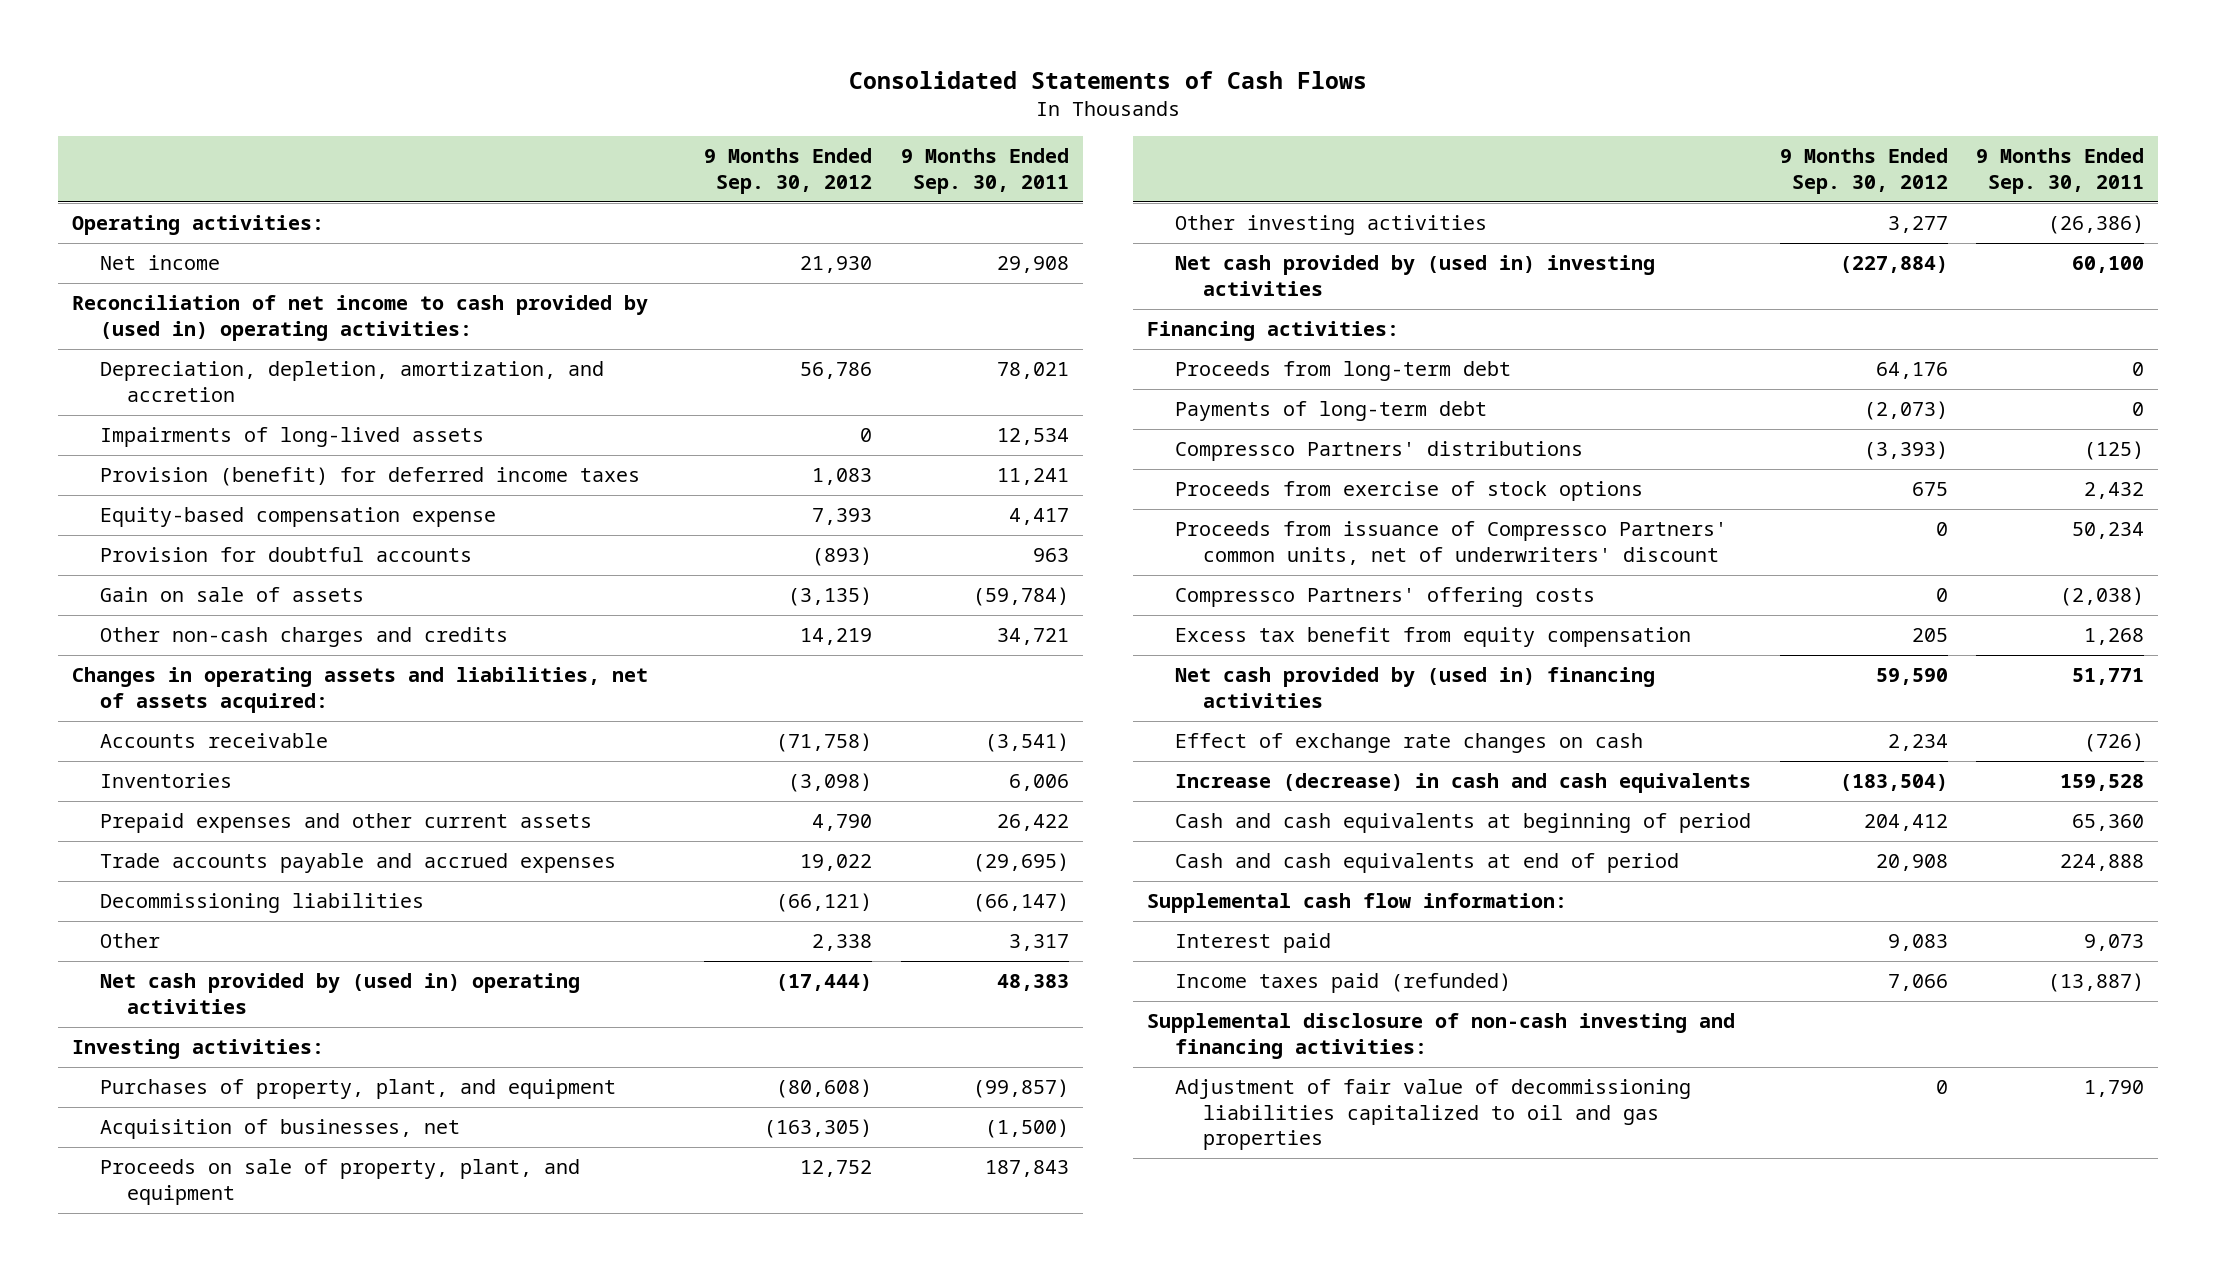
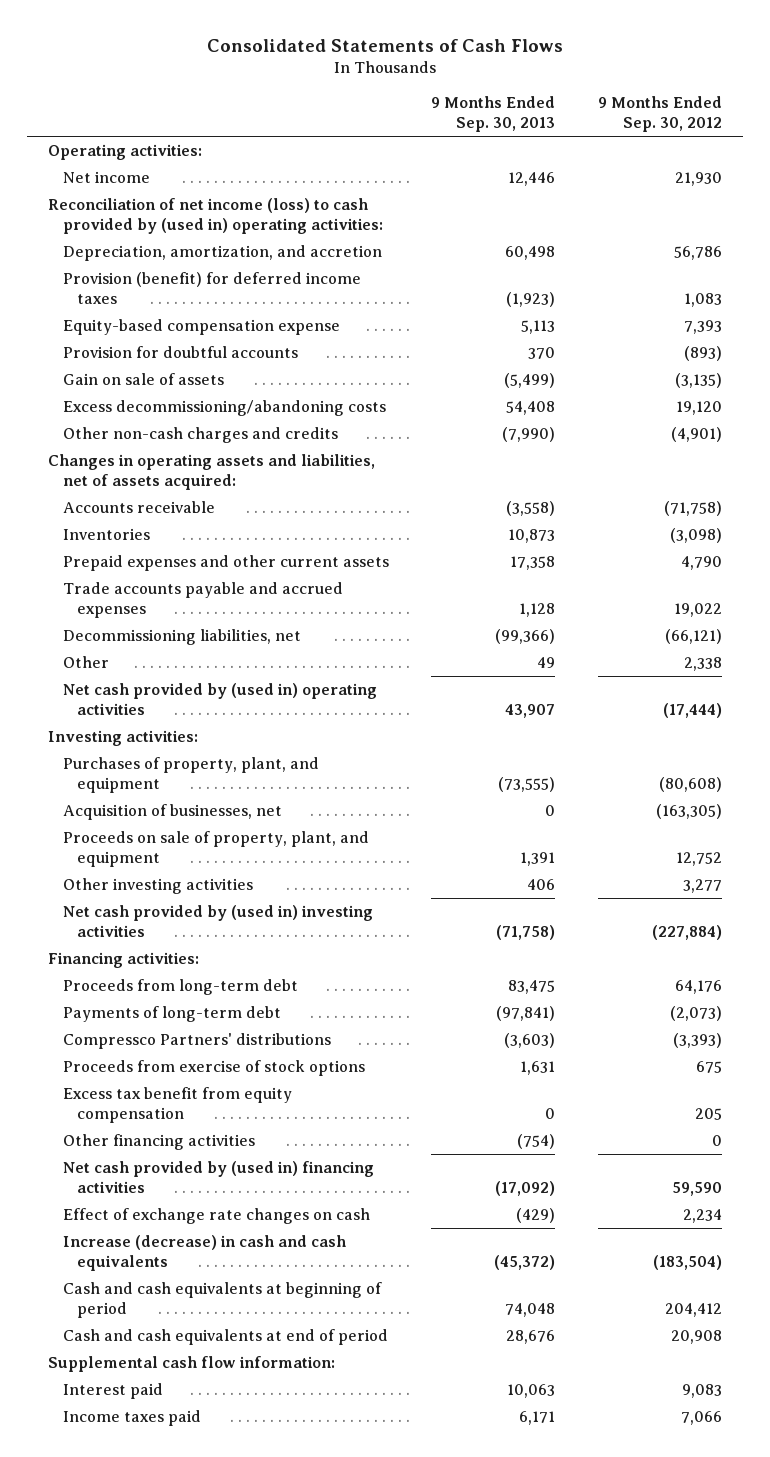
[900,148,1069,194] 9 Months Ended Sep. 30, 2011 -> none
none -> [431,96,556,133] 9 Months Ended Sep. 30, 2013
[99,427,484,448] Impairments of long-lived assets -> none
[72,295,649,341] Reconciliation of net income to cash provided by (used in) operating activities: -> [48,198,383,235] Reconciliation of net income (loss) to cash provided by (used in) operating activities:
[99,361,604,402] Depreciation, depletion, amortization, and accretion -> [62,245,382,262] Depreciation, amortization, and accretion
none -> [62,400,386,417] Excess decommissioning/abandoning costs
[800,628,873,646] 14,219 -> [670,427,722,443] (4,901)
[99,893,424,914] Decommissioning liabilities -> [62,629,301,646] Decommissioning liabilities, net
[1175,521,1728,565] Proceeds from issuance of Compressco Partners' common units, net of underwriters' discount -> none
[1175,587,1596,608] Compressco Partners' offering costs -> none
none -> [62,1134,255,1151] Other financing activities
[1147,1013,1736,1059] Supplemental disclosure of non-cash investing and financing activities: -> none
[1175,1079,1692,1150] Adjustment of fair value of decommissioning liabilities capitalized to oil and gas properties -> none
[1175,973,1512,994] Income taxes paid (refunded) -> [62,1410,201,1427] Income taxes paid

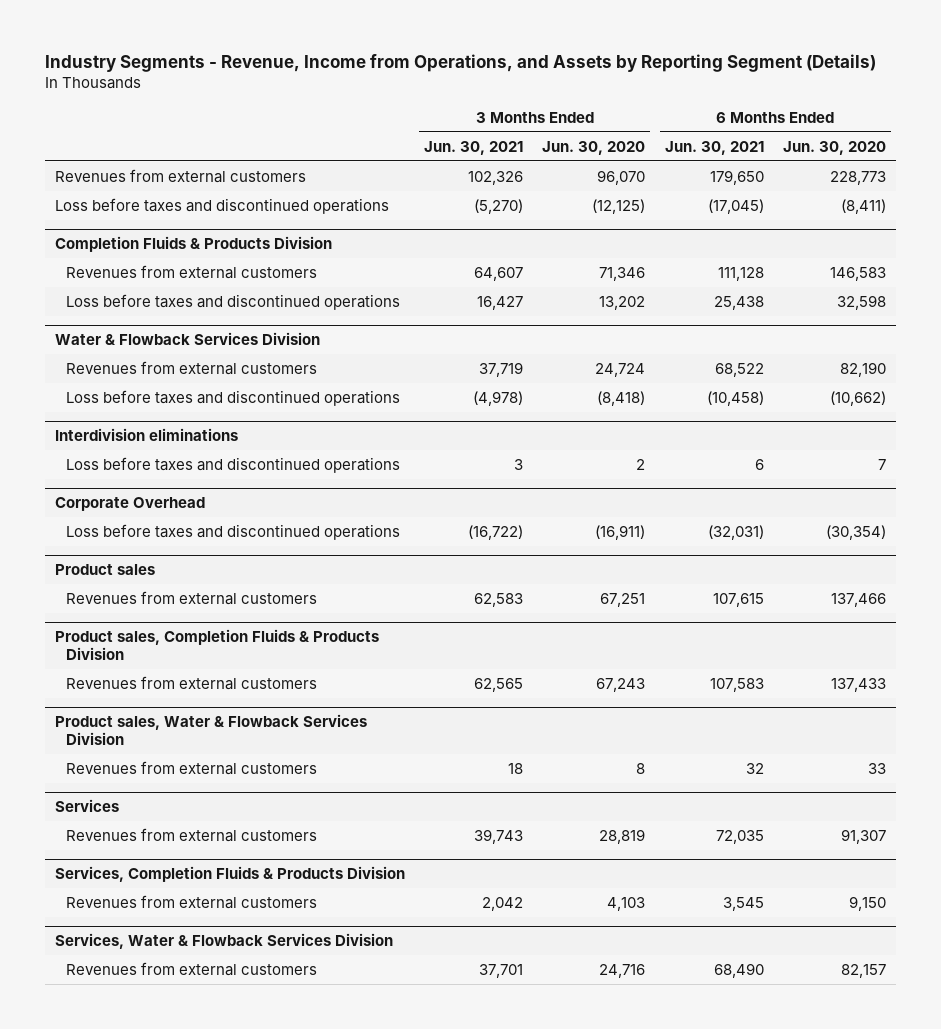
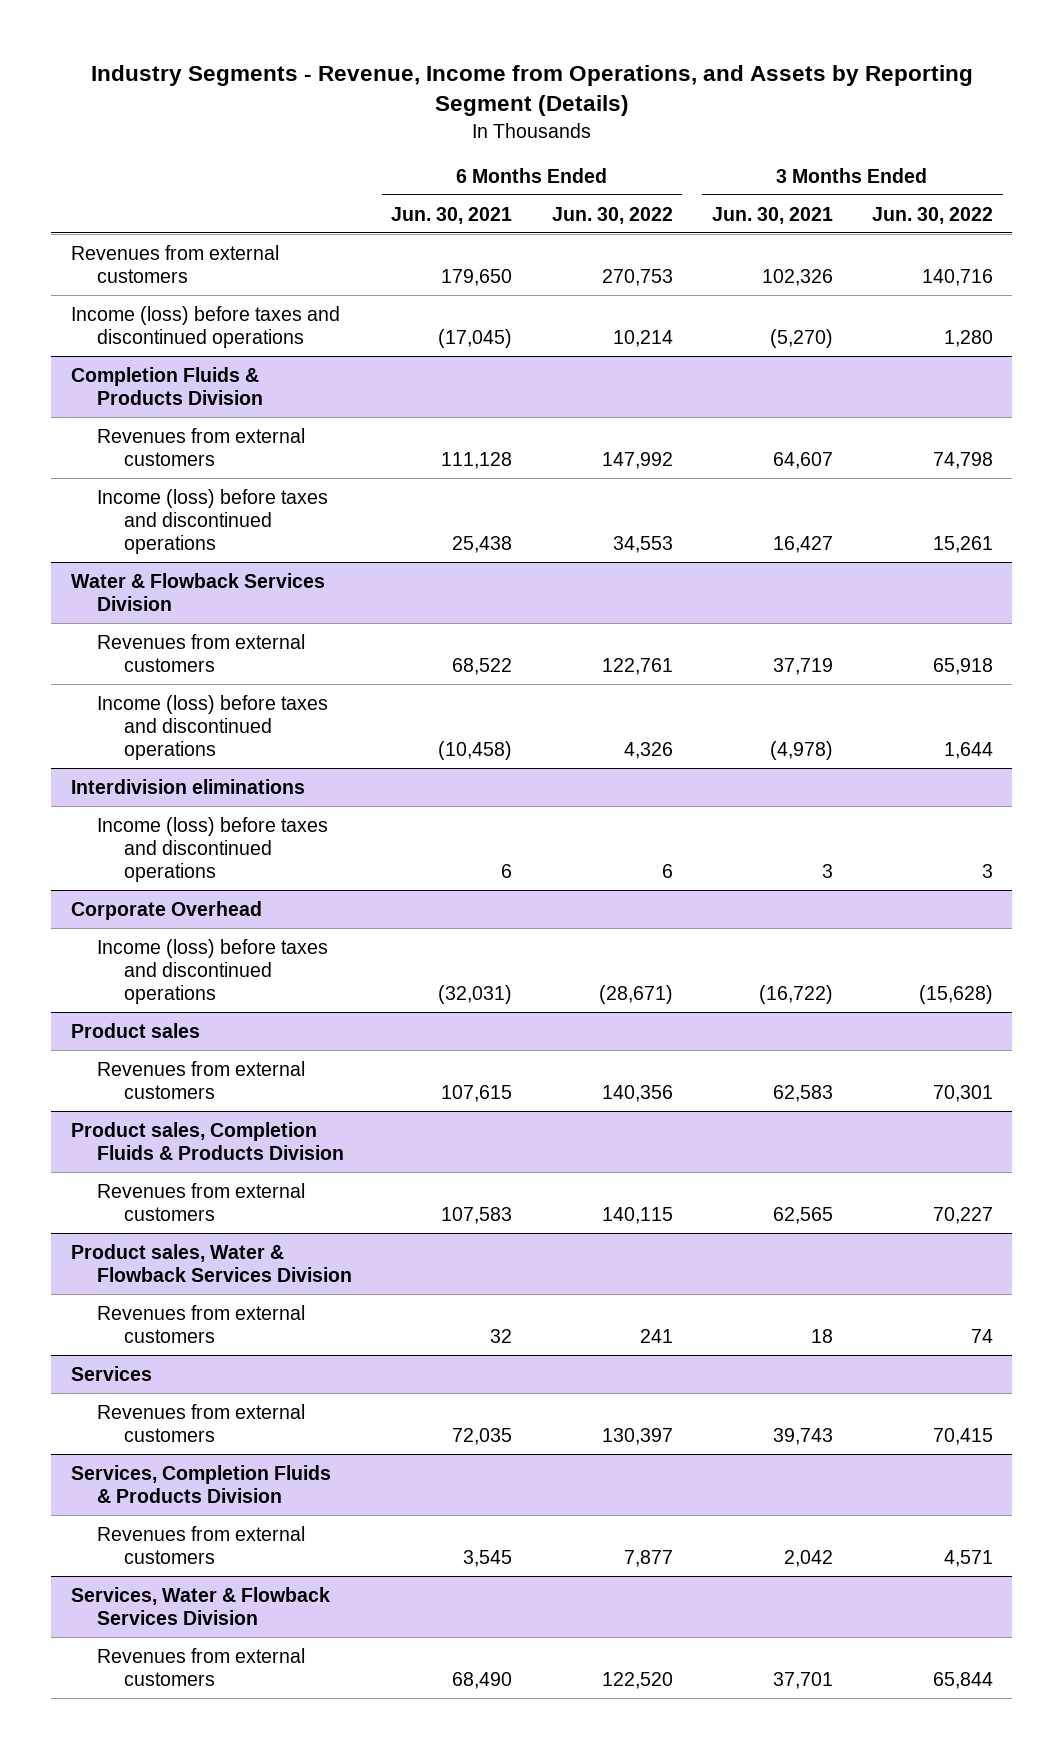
[542,140,646,155] Jun. 30, 2020 -> none
[783,140,887,155] Jun. 30, 2020 -> none
none -> [551,206,673,224] Jun. 30, 2022
none -> [871,206,993,224] Jun. 30, 2022
[54,197,389,214] Loss before taxes and discontinued operations -> [70,305,340,348] Income (loss) before taxes and discontinued operations
[66,293,401,310] Loss before taxes and discontinued operations -> [97,488,329,555] Income (loss) before taxes and discontinued operations
[66,389,401,406] Loss before taxes and discontinued operations -> [97,694,329,761] Income (loss) before taxes and discontinued operations
[66,456,401,473] Loss before taxes and discontinued operations -> [97,816,329,883] Income (loss) before taxes and discontinued operations
[66,523,401,540] Loss before taxes and discontinued operations -> [97,938,329,1005] Income (loss) before taxes and discontinued operations

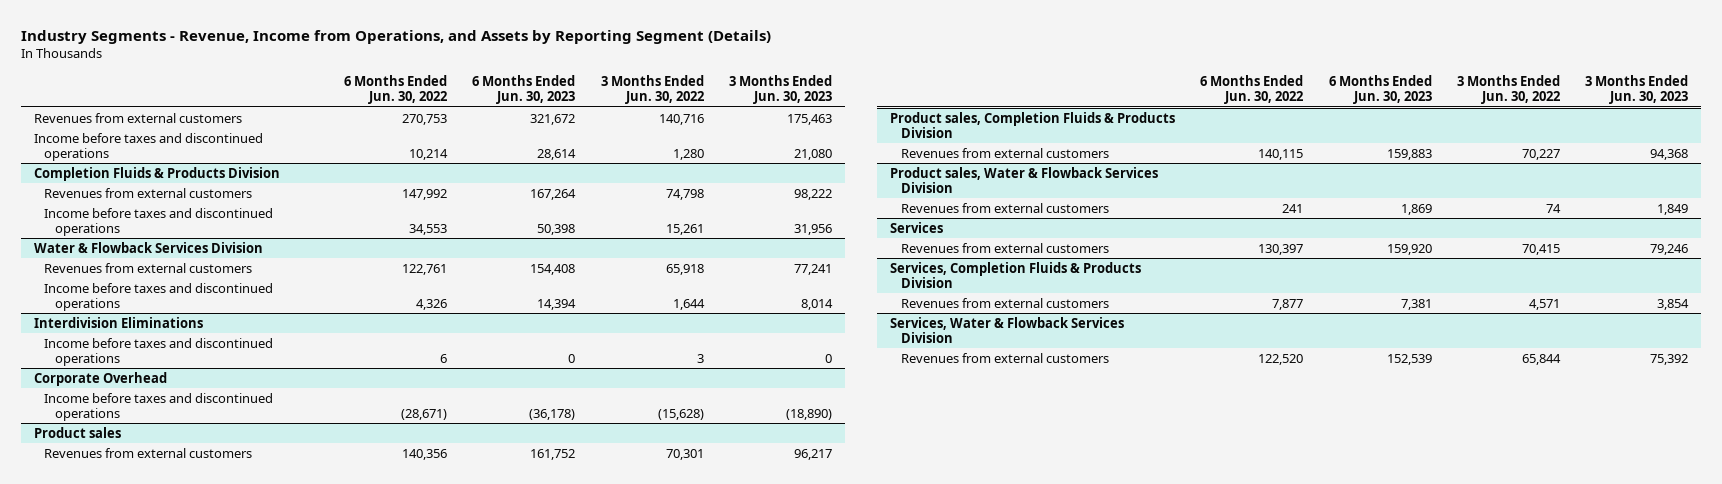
[391,206,513,224] Jun. 30, 2021 -> none
[711,206,833,224] Jun. 30, 2021 -> none
none -> [472,74,576,105] 6 Months Ended Jun. 30, 2023
none -> [729,74,833,105] 3 Months Ended Jun. 30, 2023
[70,305,340,348] Income (loss) before taxes and discontinued operations -> [33,132,263,162] Income before taxes and discontinued operations
[97,488,329,555] Income (loss) before taxes and discontinued operations -> [44,207,274,237] Income before taxes and discontinued operations
[97,694,329,761] Income (loss) before taxes and discontinued operations -> [44,282,274,312] Income before taxes and discontinued operations
[70,778,305,794] Interdivision eliminations -> [33,316,203,328] Interdivision Eliminations
[97,816,329,883] Income (loss) before taxes and discontinued operations -> [44,337,274,367] Income before taxes and discontinued operations
[97,938,329,1005] Income (loss) before taxes and discontinued operations -> [44,392,274,422] Income before taxes and discontinued operations

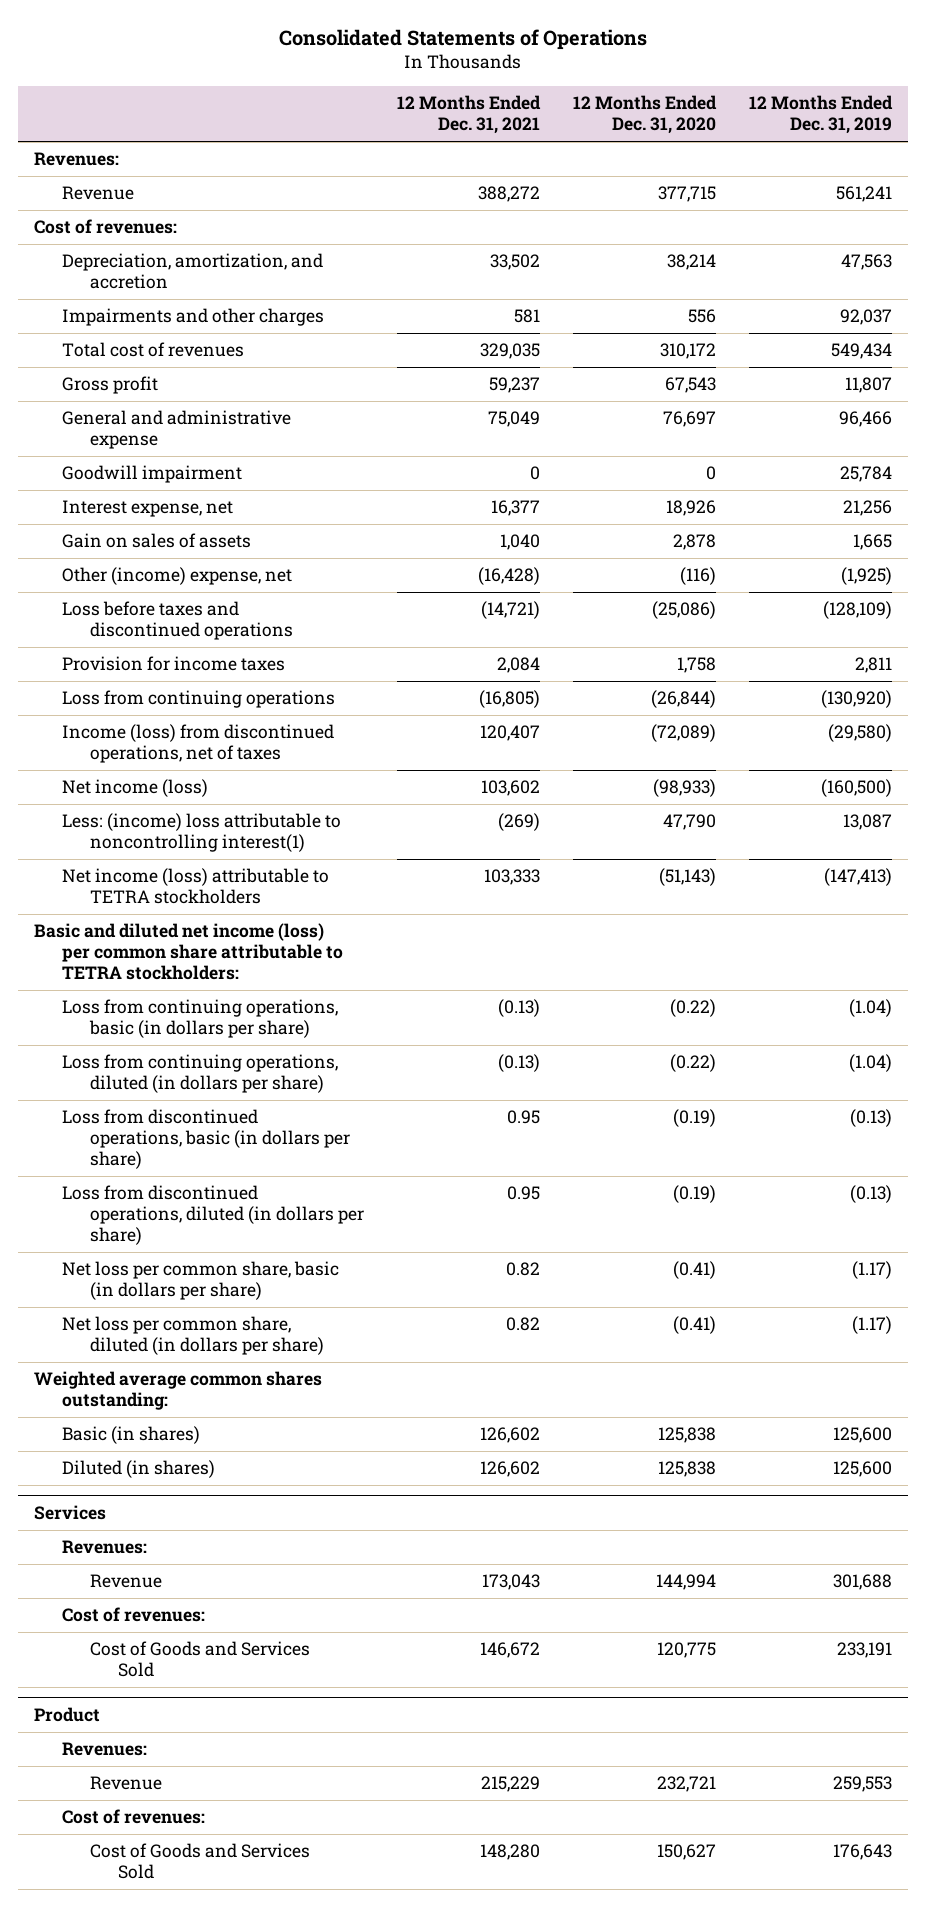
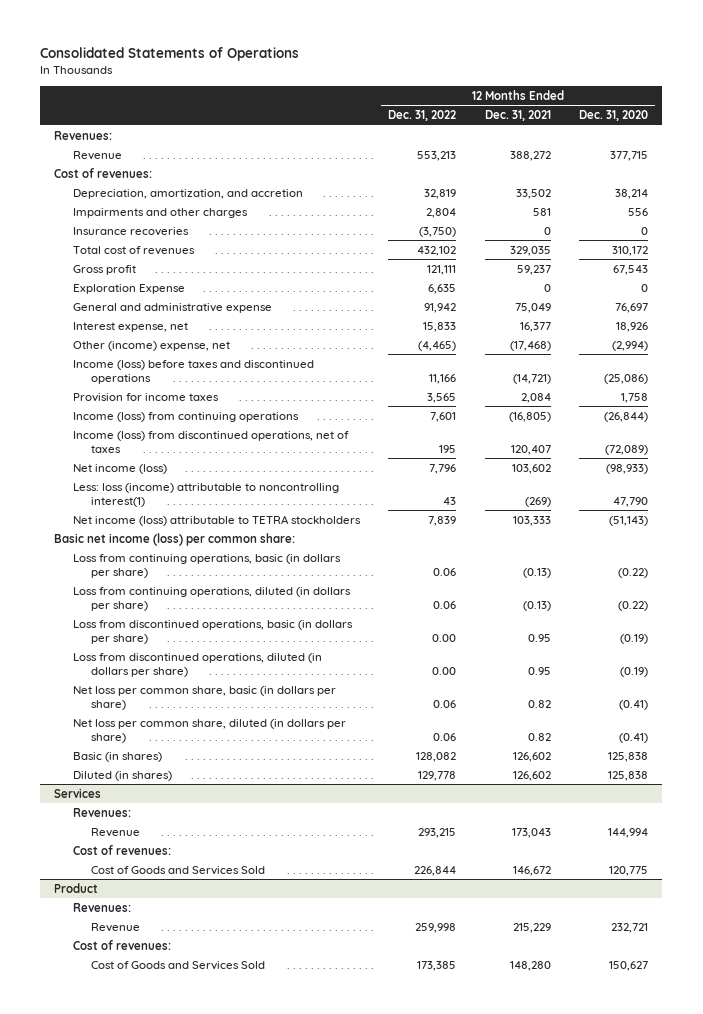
[748,95,893,135] 12 Months Ended Dec. 31, 2019 -> none
none -> [388,110,457,122] Dec. 31, 2022
none -> [72,226,189,236] Insurance recoveries
none -> [72,283,185,294] Exploration Expense
[62,465,243,484] Goodwill impairment -> none
[62,533,252,549] Gain on sales of assets -> none
[477,567,540,586] (16,428) -> [509,340,551,351] (17,468)
[679,567,716,586] (116) -> [612,340,649,351] (2,994)
[62,601,293,641] Loss before taxes and discontinued operations -> [72,359,314,384] Income (loss) before taxes and discontinued operations
[62,690,336,709] Loss from continuing operations -> [72,411,299,422] Income (loss) from continuing operations
[62,813,342,853] Less: (income) loss attributable to noncontrolling interest(1) -> [72,482,339,507] Less: loss (income) attributable to noncontrolling interest(1)
[34,923,344,981] Basic and diluted net income (loss) per common share attributable to TETRA stockholders: -> [54,532,296,546] Basic net income (loss) per common share:
[34,1371,323,1411] Weighted average common shares outstanding: -> none

